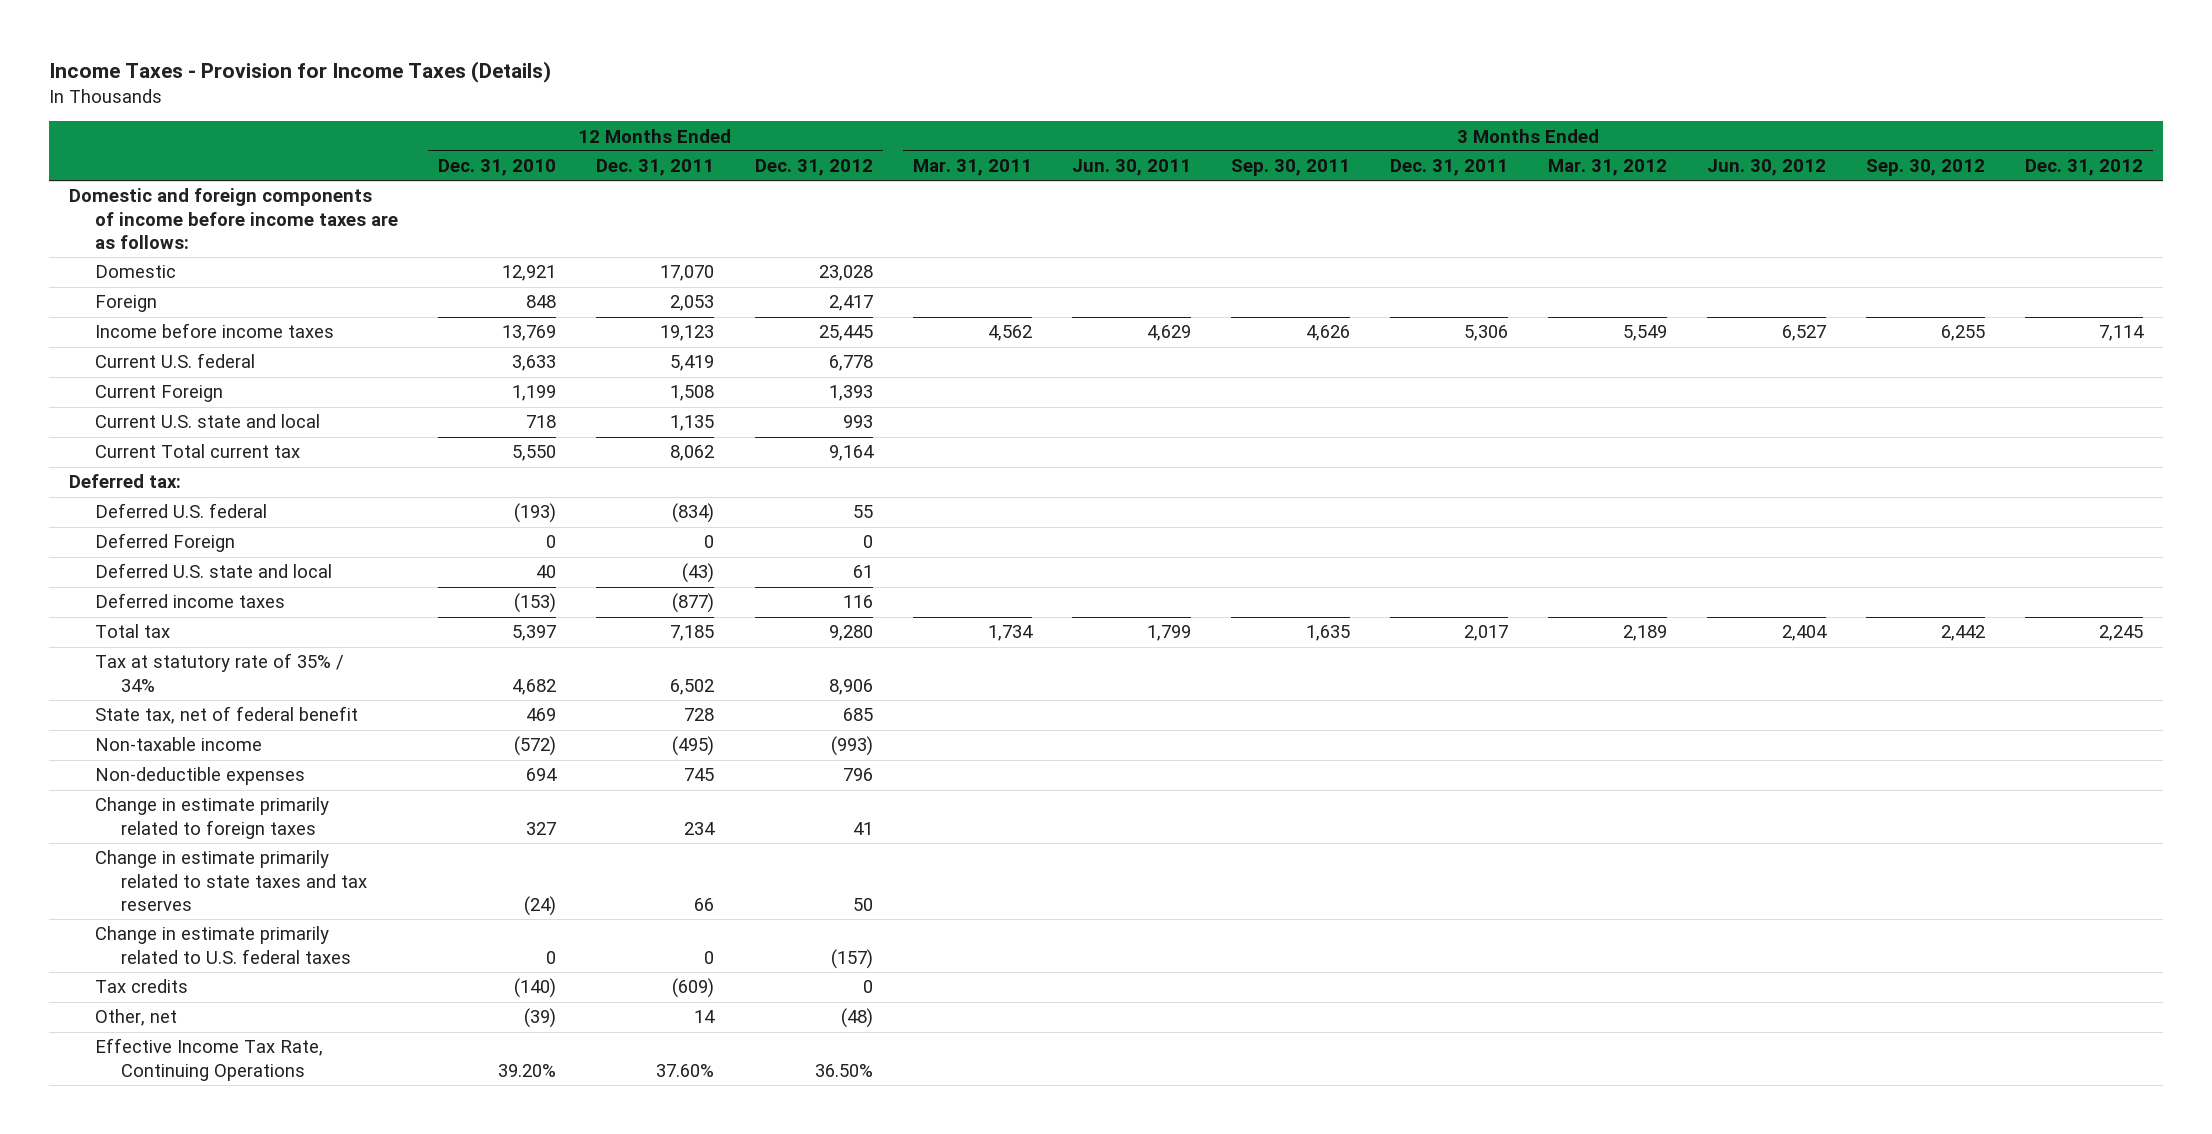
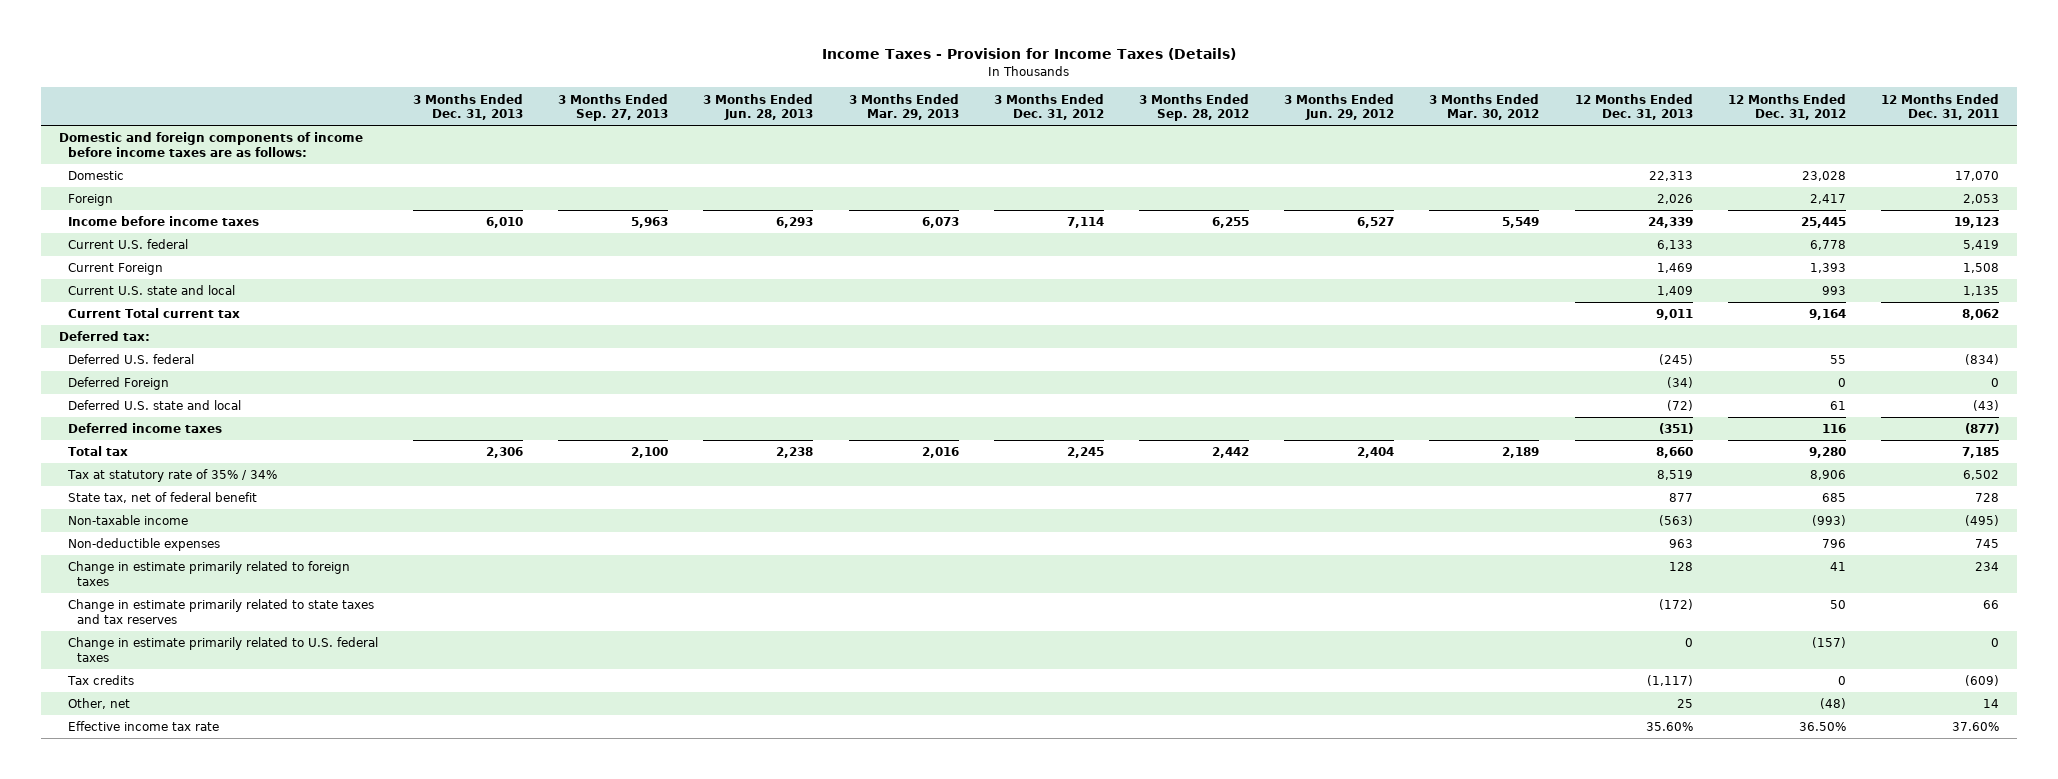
[438,159,557,177] Dec. 31, 2010 -> none
[912,159,1032,177] Mar. 31, 2011 -> none
[1071,159,1191,177] Jun. 30, 2011 -> none
[1230,159,1350,177] Sep. 30, 2011 -> none
[1389,159,1508,177] Dec. 31, 2011 -> none
[1547,159,1667,177] Mar. 31, 2012 -> none
[1706,159,1826,177] Jun. 30, 2012 -> none
[1865,159,1985,177] Sep. 30, 2012 -> none
none -> [412,93,523,121] 3 Months Ended Dec. 31, 2013
none -> [558,93,669,122] 3 Months Ended Sep. 27, 2013
none -> [703,93,814,121] 3 Months Ended Jun. 28, 2013
none -> [848,93,959,121] 3 Months Ended Mar. 29, 2013
none -> [1138,93,1249,122] 3 Months Ended Sep. 28, 2012
none -> [1284,93,1395,121] 3 Months Ended Jun. 29, 2012
none -> [1429,93,1540,121] 3 Months Ended Mar. 30, 2012
none -> [1574,93,1693,121] 12 Months Ended Dec. 31, 2013
[95,1038,324,1081] Effective Income Tax Rate, Continuing Operations -> [67,721,219,732] Effective income tax rate

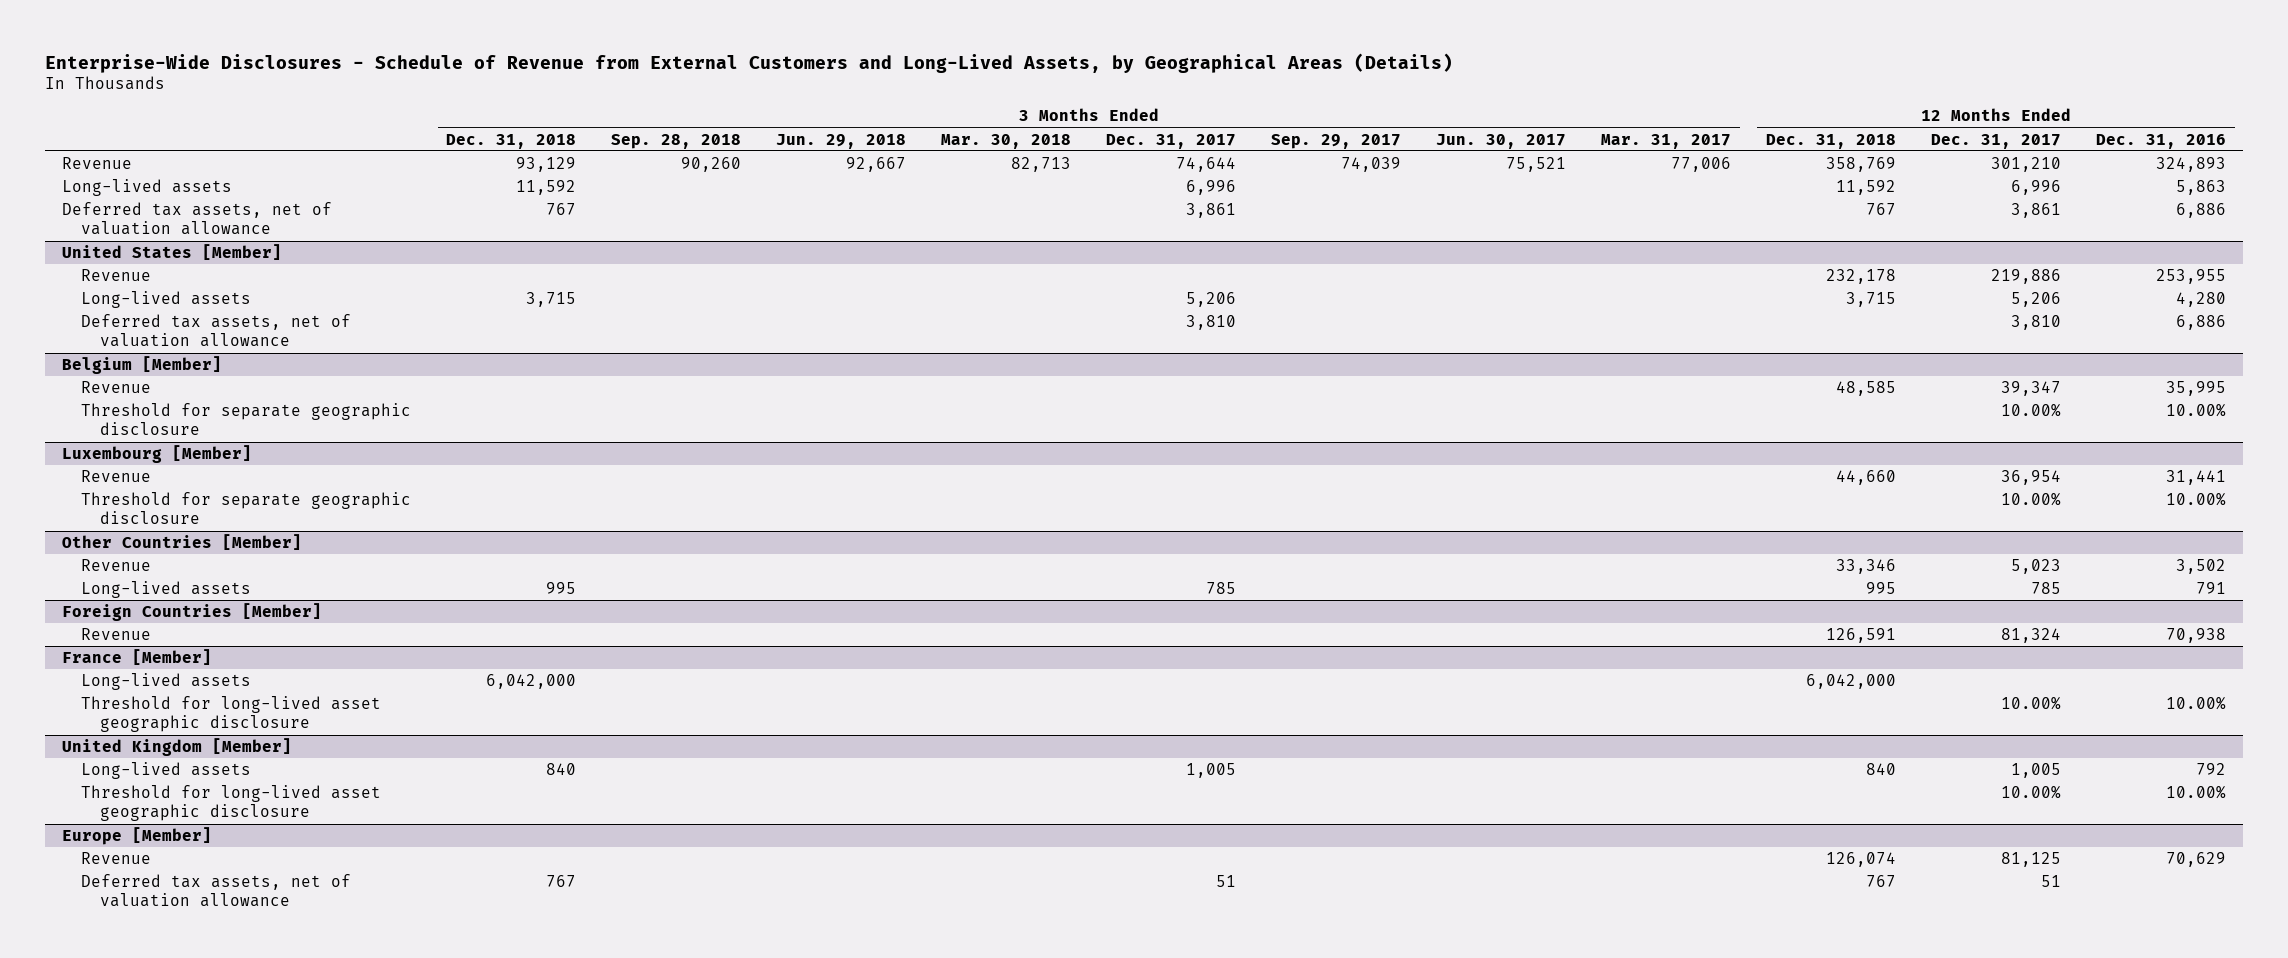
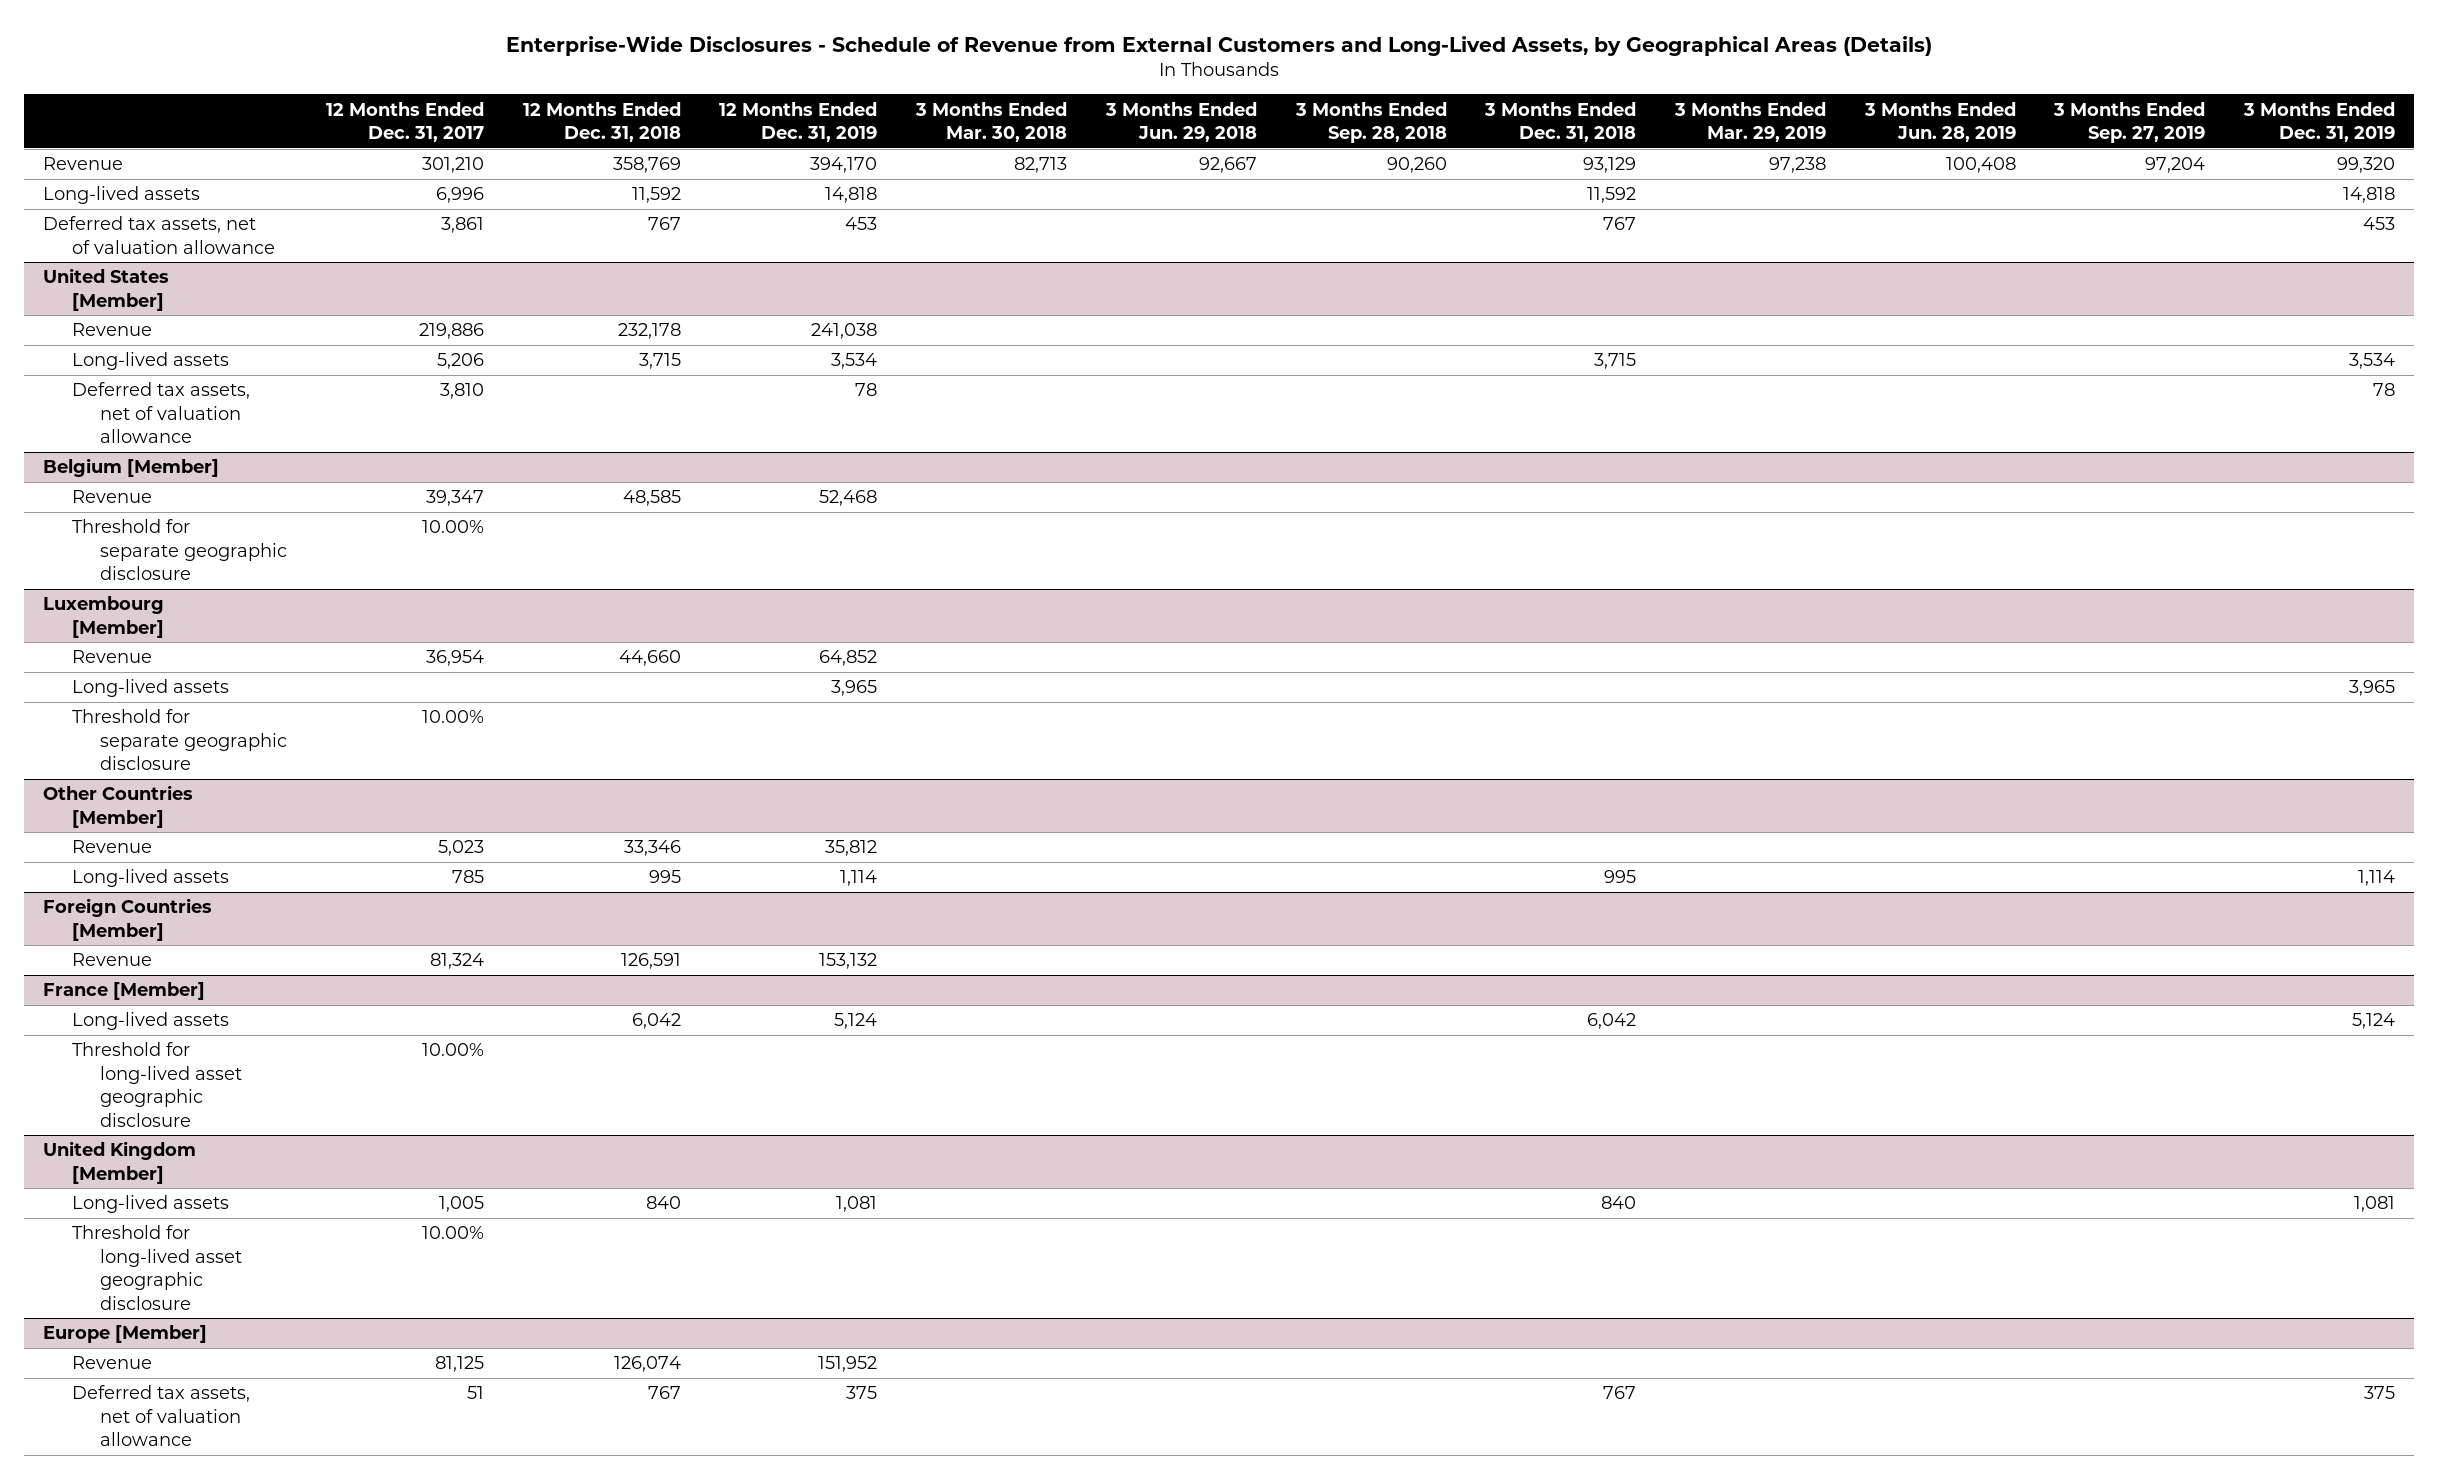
[1106,133,1237,149] Dec. 31, 2017 -> none
[1271,133,1402,149] Sep. 29, 2017 -> none
[1436,133,1567,149] Jun. 30, 2017 -> none
[1601,133,1732,149] Mar. 31, 2017 -> none
[2095,133,2226,149] Dec. 31, 2016 -> none
none -> [719,101,878,142] 12 Months Ended Dec. 31, 2019
none -> [1673,101,1826,142] 3 Months Ended Mar. 29, 2019
none -> [1863,101,2016,142] 3 Months Ended Jun. 28, 2019
none -> [2053,101,2206,143] 3 Months Ended Sep. 27, 2019
none -> [2243,101,2396,142] 3 Months Ended Dec. 31, 2019
none -> [71,679,229,698] Long-lived assets
[486,673,577,689] 6,042,000 -> [1587,1013,1637,1030] 6,042
[1806,673,1897,689] 6,042,000 -> [631,1013,681,1030] 6,042

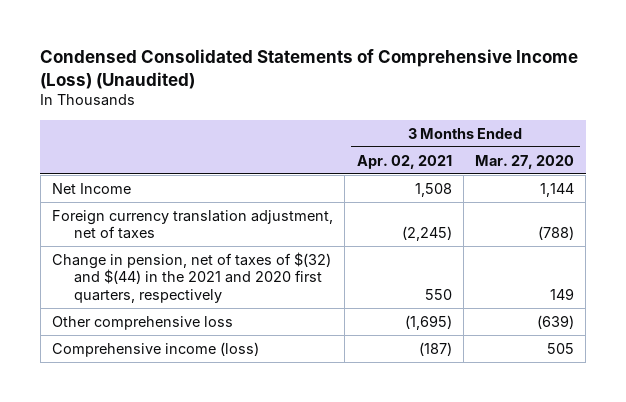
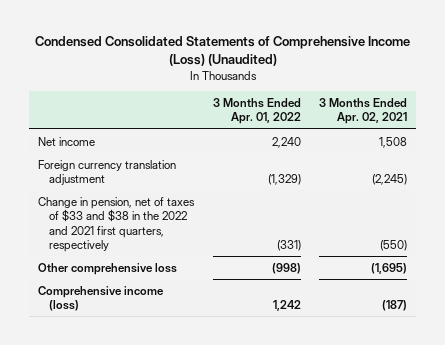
[475,154,575,169] Mar. 27, 2020 -> none
none -> [212,97,301,125] 3 Months Ended Apr. 01, 2022
[51,182,131,194] Net Income -> [37,136,95,146] Net income
[51,209,333,240] Foreign currency translation adjustment, net of taxes -> [37,159,176,186] Foreign currency translation adjustment
[51,251,331,304] Change in pension, net of taxes of $(32) and $(44) in the 2021 and 2020 first quarters, respectively -> [37,196,195,253] Change in pension, net of taxes of $33 and $38 in the 2022 and 2021 first quarters, respectively
[424,289,452,301] 550 -> [380,240,408,252] (550)

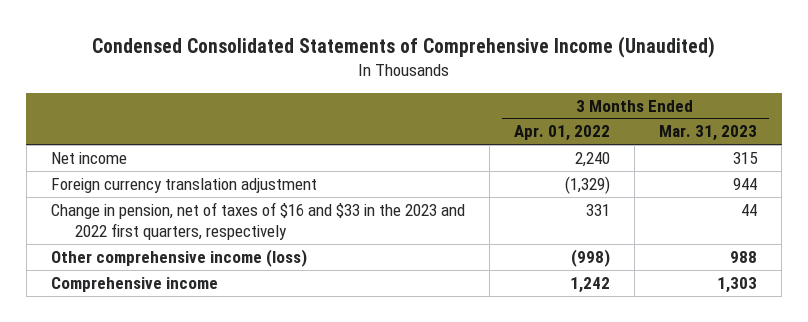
[34,36,410,67] Condensed Consolidated Statements of Comprehensive Income (Loss) (Unaudited) -> [91,35,715,58] Condensed Consolidated Statements of Comprehensive Income (Unaudited)
[319,97,408,125] 3 Months Ended Apr. 02, 2021 -> none
none -> [659,125,758,142] Mar. 31, 2023
[37,196,195,253] Change in pension, net of taxes of $33 and $38 in the 2022 and 2021 first quarters, respectively -> [50,201,465,241] Change in pension, net of taxes of $16 and $33 in the 2023 and 2022 first quarters, respectively
[276,240,301,252] (331) -> [585,203,610,216] 331
[37,262,177,275] Other comprehensive loss -> [50,248,307,267] Other comprehensive income (loss)
[37,285,164,312] Comprehensive income (loss) -> [50,276,218,292] Comprehensive income

